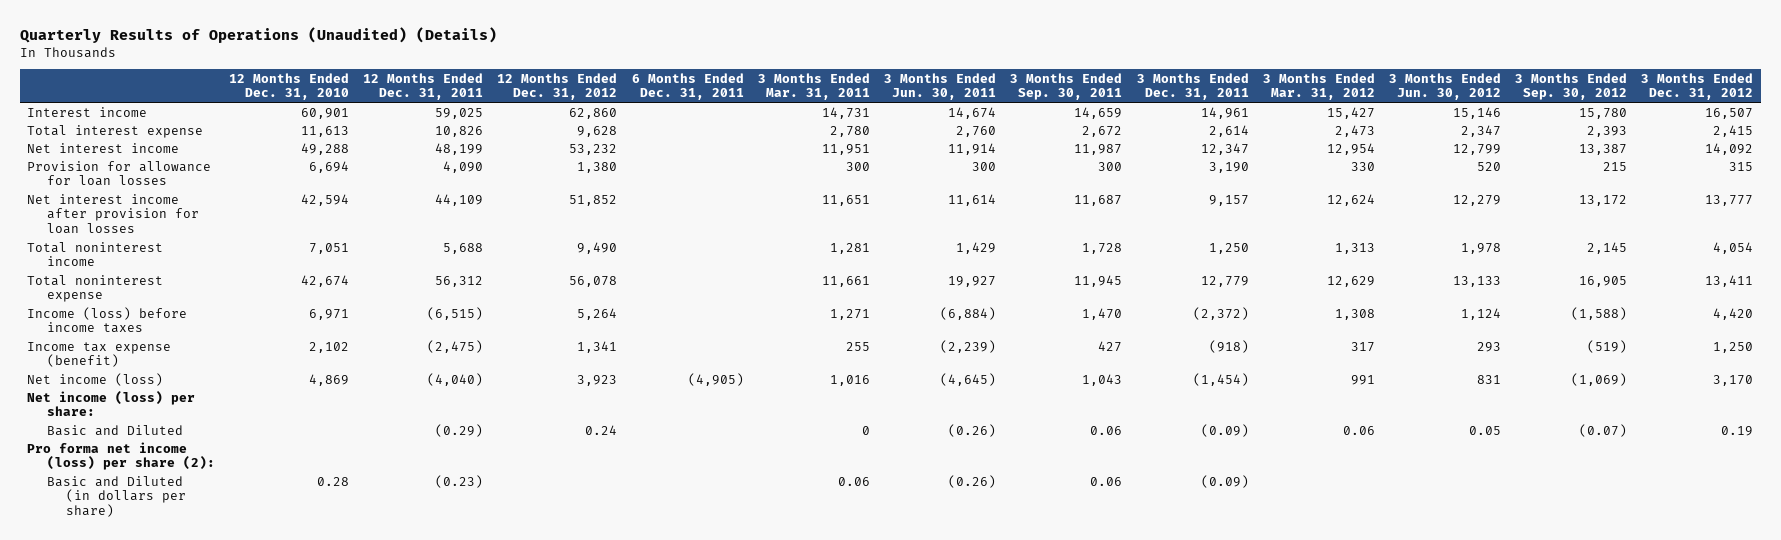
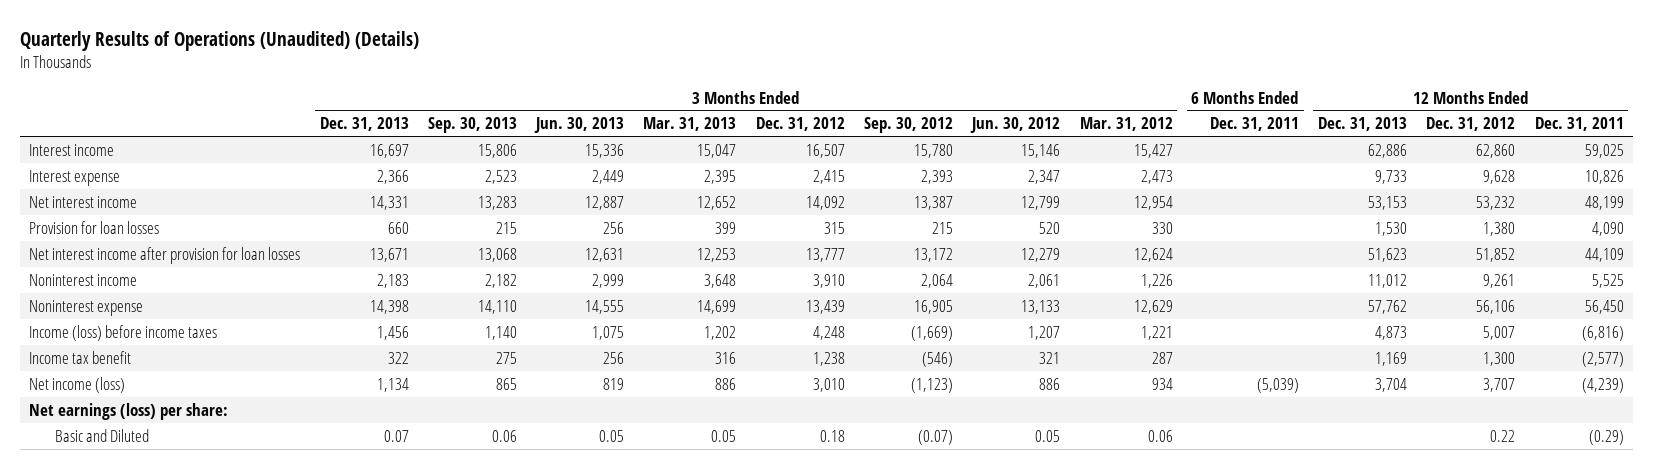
[228,72,349,101] 12 Months Ended Dec. 31, 2010 -> none
[757,72,870,101] 3 Months Ended Mar. 31, 2011 -> none
[884,72,997,101] 3 Months Ended Jun. 30, 2011 -> none
[1010,72,1123,101] 3 Months Ended Sep. 30, 2011 -> none
[1136,72,1249,101] 3 Months Ended Dec. 31, 2011 -> none
none -> [319,117,409,132] Dec. 31, 2013
none -> [427,117,517,134] Sep. 30, 2013
none -> [534,117,625,134] Jun. 30, 2013
none -> [643,117,737,132] Mar. 31, 2013
none -> [1318,117,1408,132] Dec. 31, 2013
[27,124,204,138] Total interest expense -> [29,169,121,186] Interest expense
[27,160,212,187] Provision for allowance for loan losses -> [29,220,160,234] Provision for loan losses
[27,441,215,471] Pro forma net income (loss) per share (2): -> none
[46,475,187,517] Basic and Diluted (in dollars per share) -> none
[27,241,164,267] Total noninterest income -> [29,273,138,286] Noninterest income
[443,242,484,254] 5,688 -> [1591,273,1624,288] 5,525
[577,241,618,254] 9,490 -> [1483,273,1516,288] 9,261
[1334,242,1375,254] 1,313 -> [1140,273,1173,288] 1,226
[1460,242,1501,254] 1,978 -> [1028,273,1061,288] 2,061
[1587,241,1628,254] 2,145 -> [921,273,954,288] 2,064
[1713,241,1754,254] 4,054 -> [812,273,845,288] 3,910
[27,274,164,303] Total noninterest expense -> [29,299,144,316] Noninterest expense
[435,275,484,287] 56,312 -> [1584,299,1624,314] 56,450
[569,275,618,287] 56,078 -> [1476,299,1516,314] 56,106
[1705,274,1754,287] 13,411 -> [805,299,845,314] 13,439
[427,306,484,320] (6,515) -> [1581,325,1624,341] (6,816)
[577,307,618,320] 5,264 -> [1483,325,1516,340] 5,007
[1334,308,1375,320] 1,308 -> [1140,325,1173,340] 1,221
[1460,307,1501,320] 1,124 -> [1028,325,1061,340] 1,207
[1571,306,1628,320] (1,588) -> [911,325,954,341] (1,669)
[1713,307,1754,320] 4,420 -> [812,325,845,340] 4,248
[27,341,172,368] Income tax expense (benefit) -> [29,350,132,364] Income tax benefit
[427,339,484,353] (2,475) -> [1581,351,1624,367] (2,577)
[577,340,618,353] 1,341 -> [1483,351,1516,366] 1,300
[1350,341,1375,352] 317 -> [1151,351,1173,364] 287
[1476,341,1501,352] 293 -> [1039,351,1061,364] 321
[1587,339,1628,353] (519) -> [922,351,954,367] (546)
[1713,341,1754,353] 1,250 -> [812,351,845,366] 1,238
[427,372,484,386] (4,040) -> [1581,377,1624,393] (4,239)
[577,374,618,386] 3,923 -> [1483,377,1516,392] 3,707
[687,372,744,386] (4,905) -> [1256,377,1299,393] (5,039)
[1350,374,1375,385] 991 -> [1151,377,1173,390] 934
[1476,374,1501,384] 831 -> [1039,377,1061,390] 886
[1571,372,1628,386] (1,069) -> [911,377,954,393] (1,123)
[1713,374,1754,386] 3,170 -> [812,377,845,392] 3,010
[27,390,196,417] Net income (loss) per share: -> [29,402,229,420] Net earnings (loss) per share:
[585,424,618,435] 0.24 -> [1490,429,1516,442] 0.22
[1721,425,1754,436] 0.19 -> [819,429,845,442] 0.18

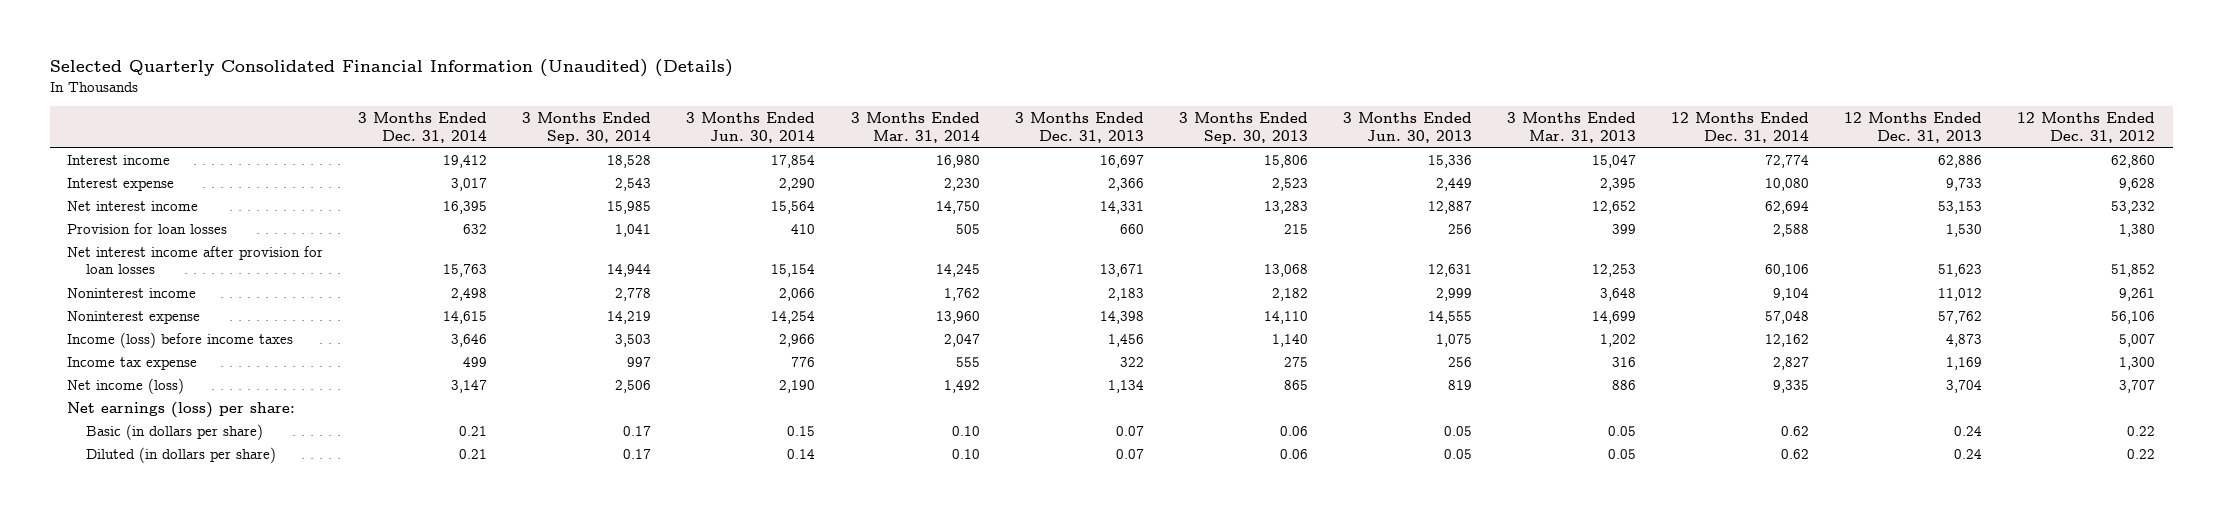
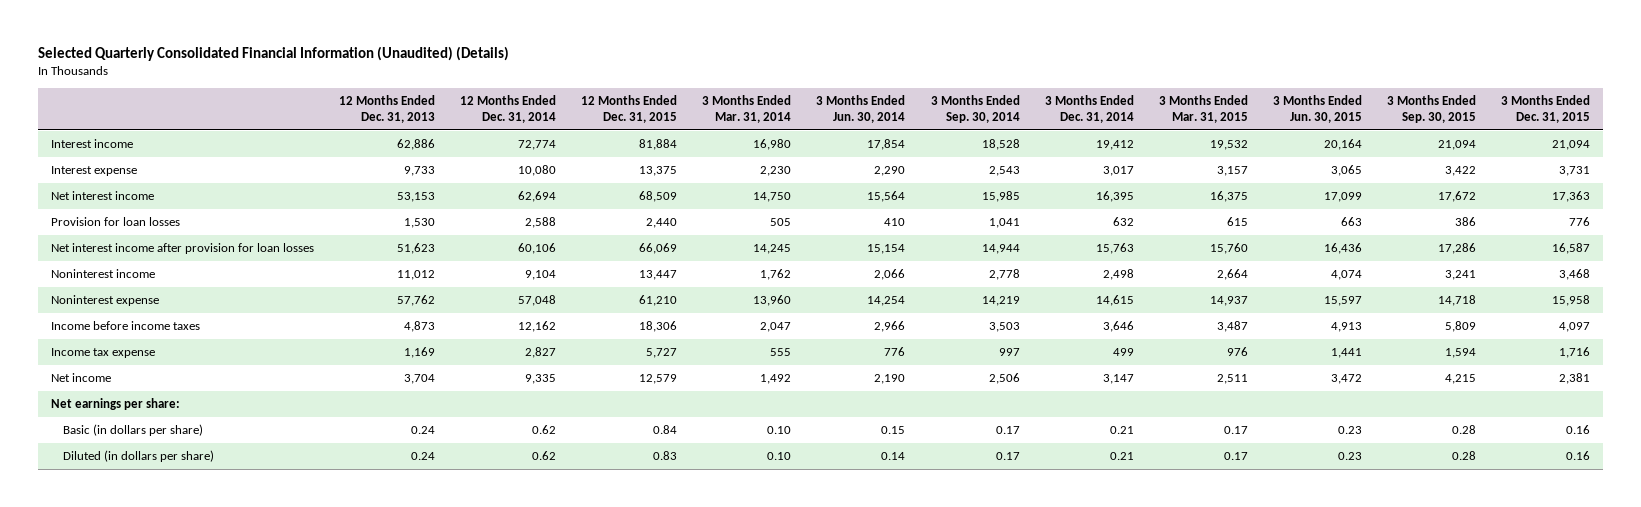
[1014,112,1144,143] 3 Months Ended Dec. 31, 2013 -> none
[1178,112,1308,144] 3 Months Ended Sep. 30, 2013 -> none
[1342,112,1472,143] 3 Months Ended Jun. 30, 2013 -> none
[1507,112,1637,143] 3 Months Ended Mar. 31, 2013 -> none
[2017,112,2156,143] 12 Months Ended Dec. 31, 2012 -> none
none -> [581,94,678,124] 12 Months Ended Dec. 31, 2015
none -> [1158,94,1248,124] 3 Months Ended Mar. 31, 2015
none -> [1272,94,1362,124] 3 Months Ended Jun. 30, 2015
none -> [1386,94,1476,124] 3 Months Ended Sep. 30, 2015
none -> [1501,94,1591,124] 3 Months Ended Dec. 31, 2015
[67,331,294,348] Income (loss) before income taxes -> [50,321,200,331] Income before income taxes
[67,377,185,394] Net income (loss) -> [50,373,111,383] Net income
[67,401,296,418] Net earnings (loss) per share: -> [50,398,180,411] Net earnings per share:

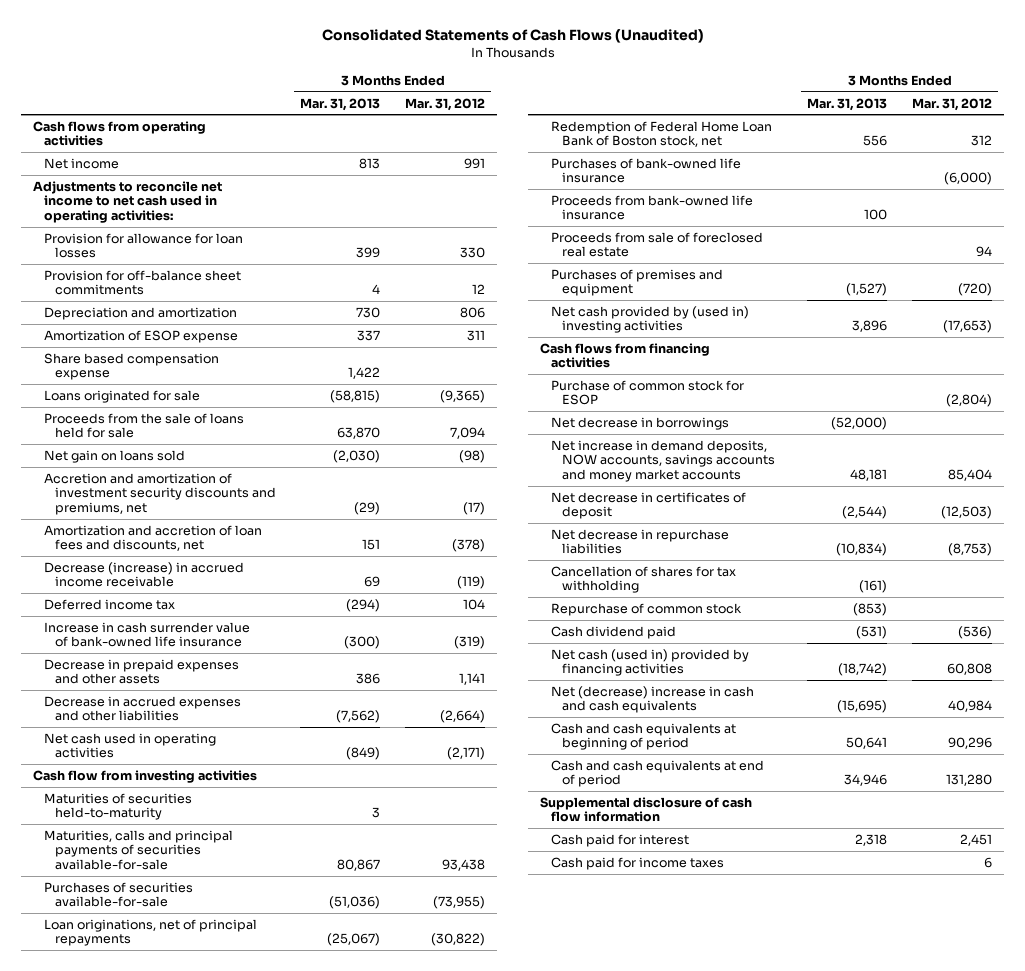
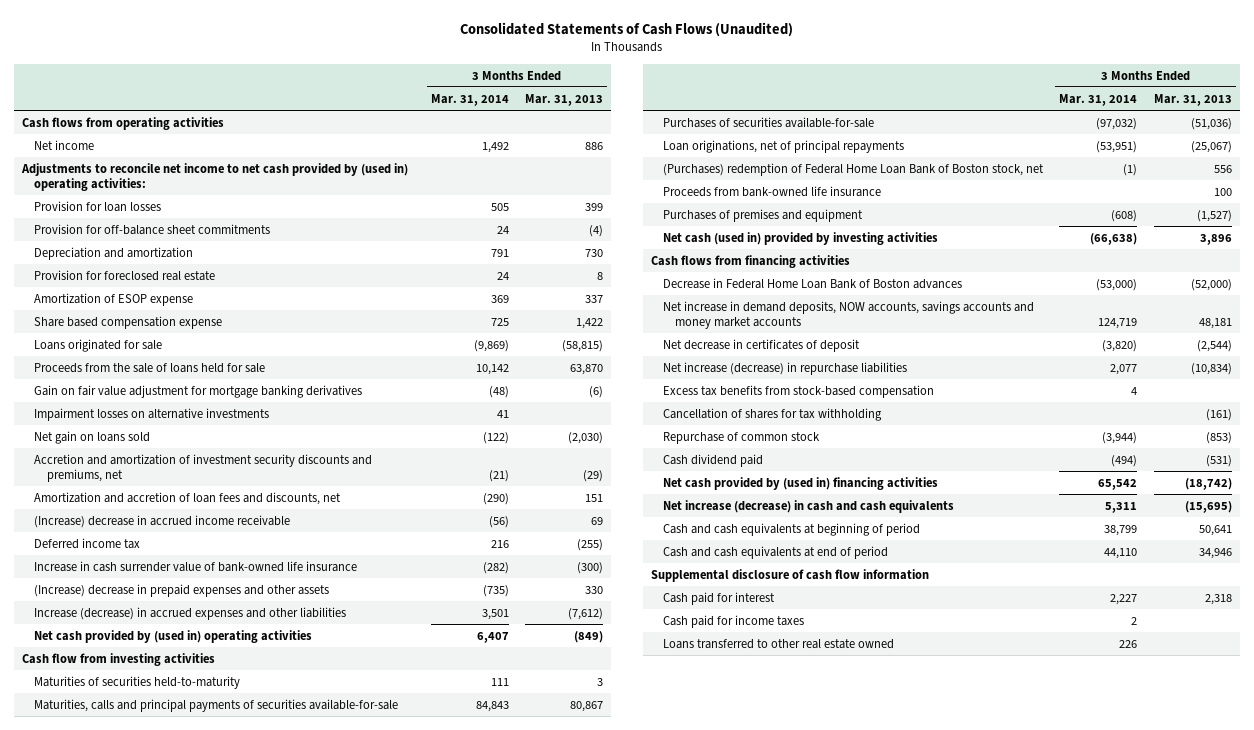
[405,97,486,111] Mar. 31, 2012 -> none
none -> [430,93,509,106] Mar. 31, 2014
[359,157,381,169] 813 -> [584,141,603,150] 886
[33,180,223,223] Adjustments to reconcile net income to net cash used in operating activities: -> [21,162,409,191] Adjustments to reconcile net income to net cash provided by (used in) operating activities:
[44,232,244,259] Provision for allowance for loan losses -> [34,200,162,212] Provision for loan losses
[372,284,381,295] 4 -> [588,224,603,237] (4)
none -> [34,269,216,281] Provision for foreclosed real estate
none -> [34,384,363,398] Gain on fair value adjustment for mortgage banking derivatives
none -> [34,407,270,421] Impairment losses on alternative investments
[44,561,245,588] Decrease (increase) in accrued income receivable -> [34,514,291,528] (Increase) decrease in accrued income receivable
[346,598,381,612] (294) -> [576,538,603,551] (255)
[44,658,240,685] Decrease in prepaid expenses and other assets -> [34,583,330,597] (Increase) decrease in prepaid expenses and other assets
[356,673,381,685] 386 -> [584,585,603,594] 330
[44,695,242,722] Decrease in accrued expenses and other liabilities -> [34,606,347,620] Increase (decrease) in accrued expenses and other liabilities
[336,710,381,724] (7,562) -> [567,607,603,620] (7,612)
[44,732,217,759] Net cash used in operating activities -> [34,629,313,643] Net cash provided by (used in) operating activities
[550,157,741,184] Purchases of bank-owned life insurance -> none
[550,120,772,148] Redemption of Federal Home Loan Bank of Boston stock, net -> [663,162,1045,176] (Purchases) redemption of Federal Home Loan Bank of Boston stock, net
[550,231,763,258] Proceeds from sale of foreclosed real estate -> none
[550,305,749,334] Net cash provided by (used in) investing activities -> [663,231,939,245] Net cash (used in) provided by investing activities
[550,379,744,406] Purchase of common stock for ESOP -> none
[550,416,729,430] Net decrease in borrowings -> none
none -> [663,277,963,289] Decrease in Federal Home Loan Bank of Boston advances
[550,528,729,555] Net decrease in repurchase liabilities -> [663,361,908,375] Net increase (decrease) in repurchase liabilities
none -> [663,384,935,398] Excess tax benefits from stock-based compensation
[550,648,749,677] Net cash (used in) provided by financing activities -> [663,476,939,490] Net cash provided by (used in) financing activities
[550,685,754,714] Net (decrease) increase in cash and cash equivalents -> [663,499,955,513] Net increase (decrease) in cash and cash equivalents
none -> [663,638,895,649] Loans transferred to other real estate owned

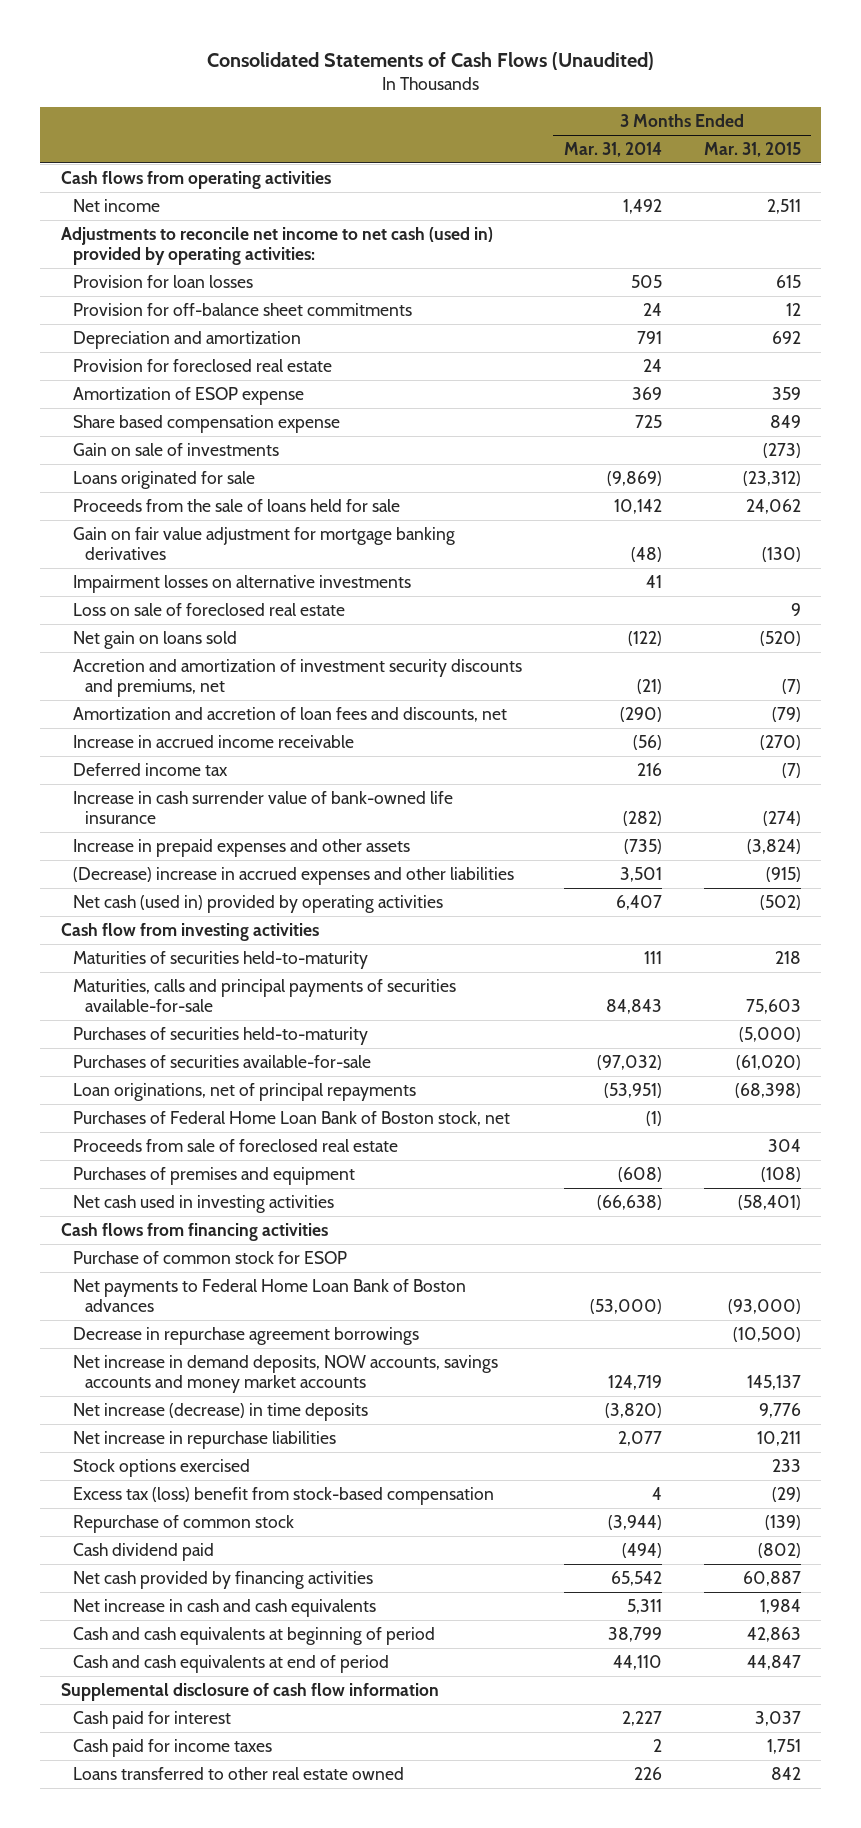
[524,93,603,106] Mar. 31, 2013 -> none
none -> [703,141,801,157] Mar. 31, 2015
[21,162,409,191] Adjustments to reconcile net income to net cash provided by (used in) operating activities: -> [60,226,493,266] Adjustments to reconcile net income to net cash (used in) provided by operating activities:
none -> [73,442,280,456] Gain on sale of investments
none -> [73,602,346,616] Loss on sale of foreclosed real estate
[34,514,291,528] (Increase) decrease in accrued income receivable -> [73,734,355,748] Increase in accrued income receivable
[34,583,330,597] (Increase) decrease in prepaid expenses and other assets -> [73,838,411,857] Increase in prepaid expenses and other assets
[34,606,347,620] Increase (decrease) in accrued expenses and other liabilities -> [73,866,515,885] (Decrease) increase in accrued expenses and other liabilities
[34,629,313,643] Net cash provided by (used in) operating activities -> [73,894,444,913] Net cash (used in) provided by operating activities
none -> [73,1026,369,1045] Purchases of securities held-to-maturity
[663,185,882,197] Proceeds from bank-owned life insurance -> none
[663,162,1045,176] (Purchases) redemption of Federal Home Loan Bank of Boston stock, net -> [73,1110,511,1126] Purchases of Federal Home Loan Bank of Boston stock, net
none -> [73,1138,399,1152] Proceeds from sale of foreclosed real estate
[663,231,939,245] Net cash (used in) provided by investing activities -> [73,1194,335,1213] Net cash used in investing activities
none -> [73,1250,348,1264] Purchase of common stock for ESOP
[663,277,963,289] Decrease in Federal Home Loan Bank of Boston advances -> [73,1278,467,1313] Net payments to Federal Home Loan Bank of Boston advances
none -> [73,1326,420,1345] Decrease in repurchase agreement borrowings
[663,407,883,421] Cancellation of shares for tax withholding -> none
[663,338,861,352] Net decrease in certificates of deposit -> [73,1402,369,1421] Net increase (decrease) in time deposits
[663,361,908,375] Net increase (decrease) in repurchase liabilities -> [73,1430,337,1449] Net increase in repurchase liabilities
none -> [73,1458,251,1477] Stock options exercised
[663,384,935,398] Excess tax benefits from stock-based compensation -> [73,1486,495,1505] Excess tax (loss) benefit from stock-based compensation
[663,476,939,490] Net cash provided by (used in) financing activities -> [73,1570,374,1589] Net cash provided by financing activities
[663,499,955,513] Net increase (decrease) in cash and cash equivalents -> [73,1598,377,1617] Net increase in cash and cash equivalents

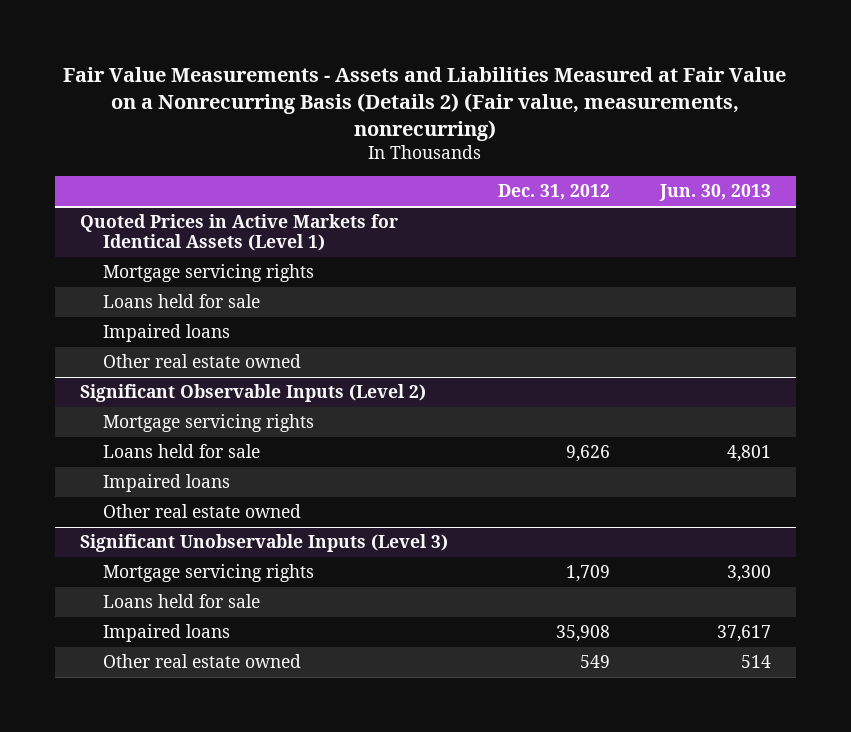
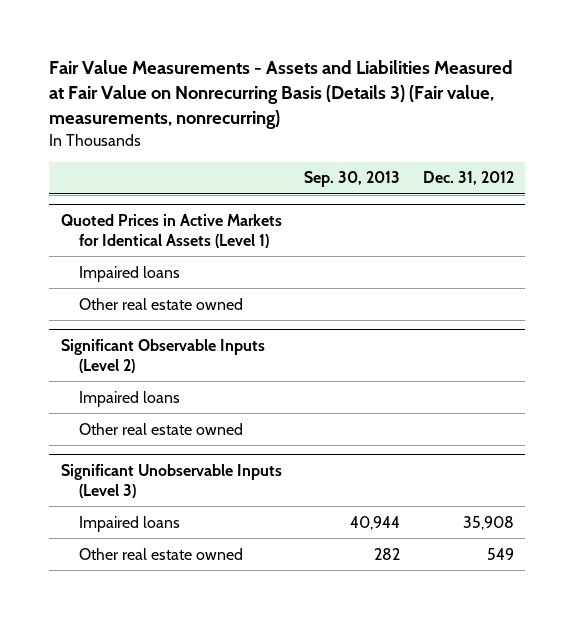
[63,67,787,141] Fair Value Measurements - Assets and Liabilities Measured at Fair Value on a Nonrecurring Basis (Details 2) (Fair value, measurements, nonrecurring) -> [49,60,514,130] Fair Value Measurements - Assets and Liabilities Measured at Fair Value on Nonrecurring Basis (Details 3) (Fair value, measurements, nonrecurring)
[658,184,771,202] Jun. 30, 2013 -> none
none -> [304,171,401,188] Sep. 30, 2013
[103,264,315,283] Mortgage servicing rights -> none
[103,294,261,309] Loans held for sale -> none
[103,414,315,433] Mortgage servicing rights -> none
[103,444,261,459] Loans held for sale -> none
[103,564,315,583] Mortgage servicing rights -> none
[103,594,261,609] Loans held for sale -> none

